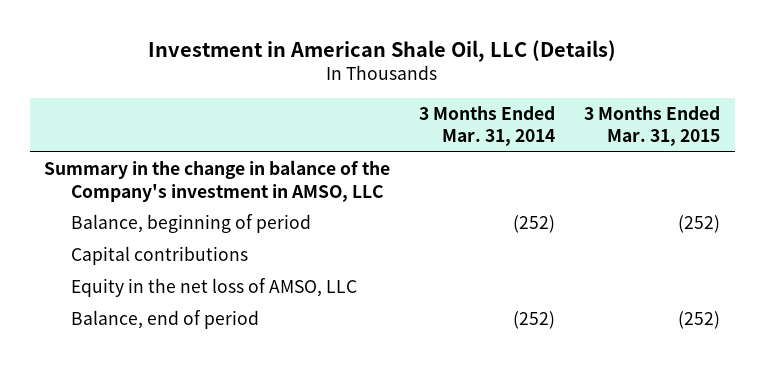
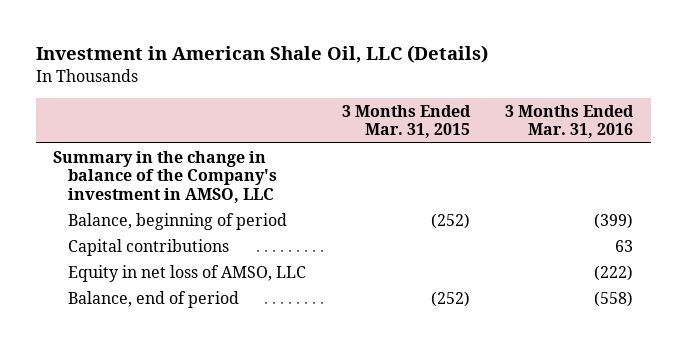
[419,105,556,147] 3 Months Ended Mar. 31, 2014 -> none
none -> [505,104,635,139] 3 Months Ended Mar. 31, 2016
[71,278,358,298] Equity in the net loss of AMSO, LLC -> [68,264,307,282] Equity in net loss of AMSO, LLC

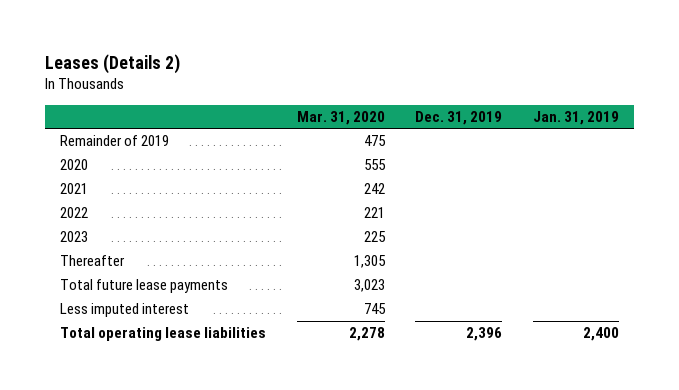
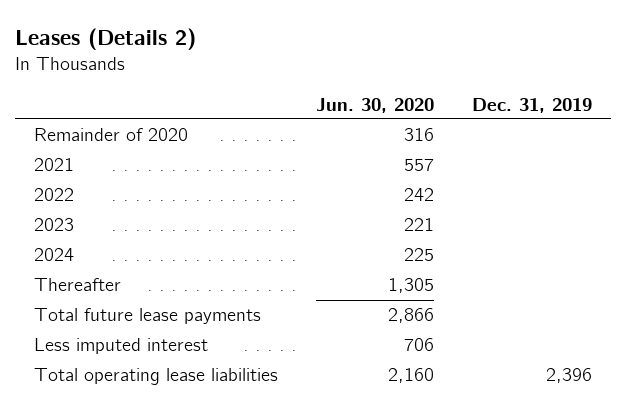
[296,110,385,125] Mar. 31, 2020 -> none
[532,110,619,125] Jan. 31, 2019 -> none
none -> [316,97,435,113] Jun. 30, 2020
[60,159,89,171] 2020 -> none
[60,135,170,147] Remainder of 2019 -> [34,128,189,142] Remainder of 2020
none -> [34,248,75,262] 2024

